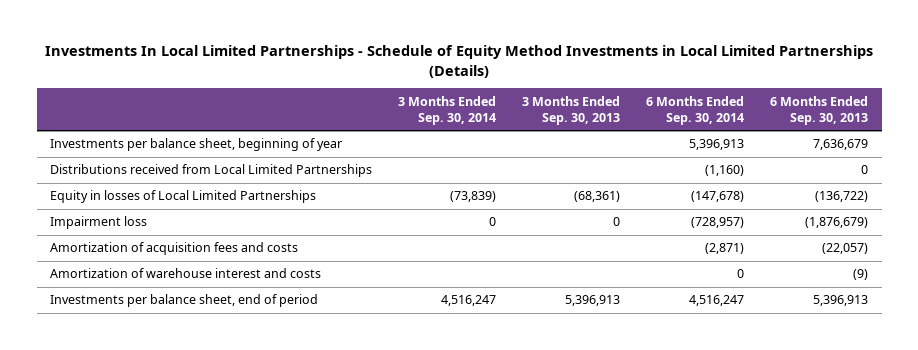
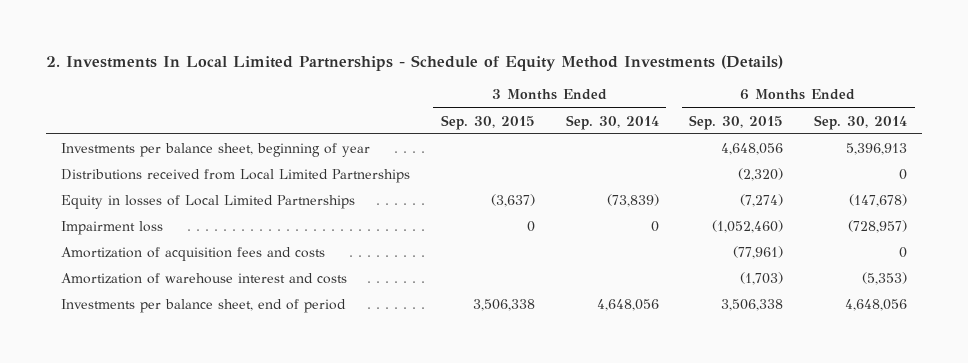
[45,45,874,78] Investments In Local Limited Partnerships - Schedule of Equity Method Investments in Local Limited Partnerships (Details) -> [45,55,783,72] 2. Investments In Local Limited Partnerships - Schedule of Equity Method Investments (Details)
[522,95,621,125] 3 Months Ended Sep. 30, 2013 -> none
[770,95,869,125] 6 Months Ended Sep. 30, 2013 -> none
none -> [440,114,535,130] Sep. 30, 2015
none -> [689,114,784,130] Sep. 30, 2015
[705,165,745,177] (1,160) -> [899,168,908,180] 0
[705,243,745,255] (2,871) -> [899,246,908,258] 0
[737,269,745,279] 0 -> [862,271,908,285] (5,353)
[441,295,497,307] 4,516,247 -> [596,298,659,311] 4,648,056
[689,295,745,307] 4,516,247 -> [845,298,908,311] 4,648,056

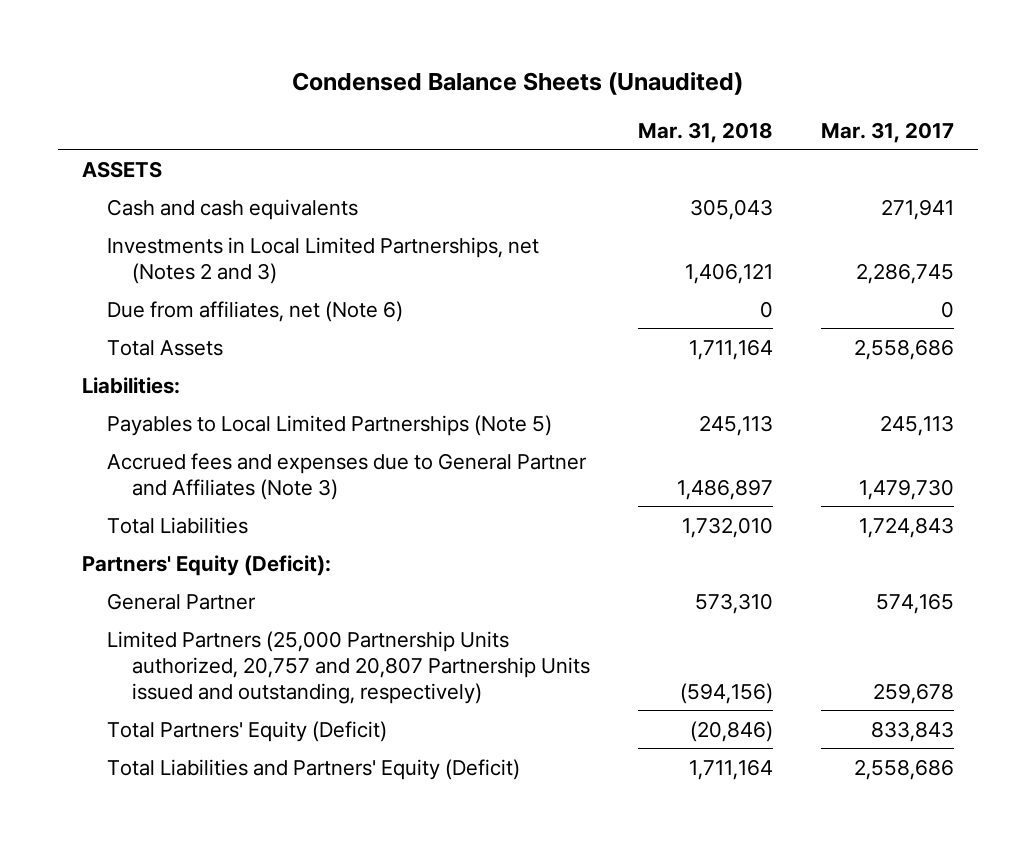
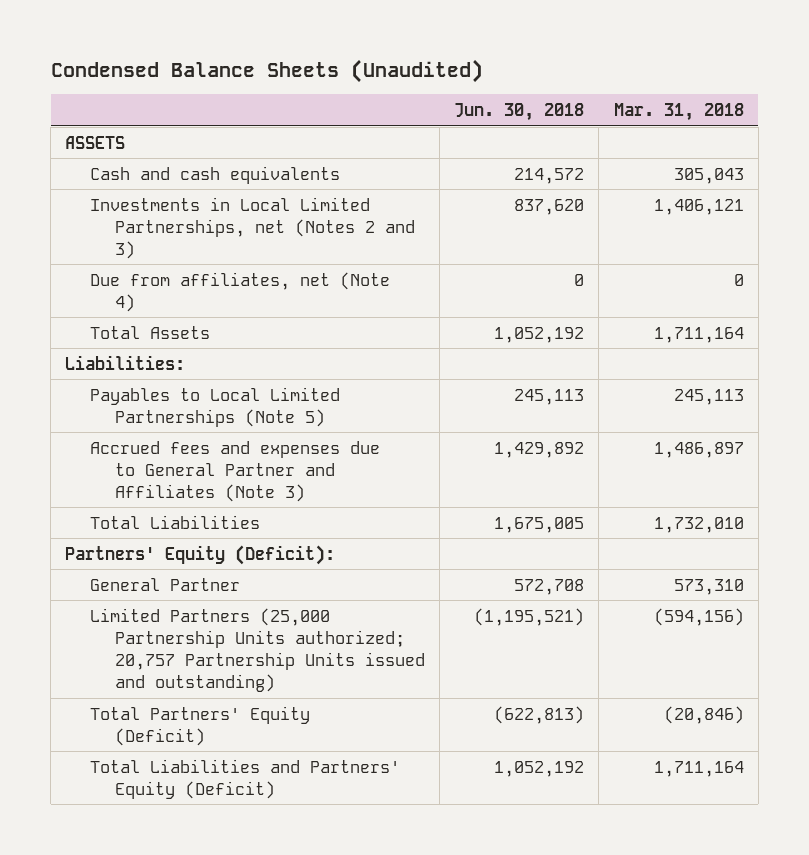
[820,121,954,143] Mar. 31, 2017 -> none
none -> [454,103,585,122] Jun. 30, 2018
[106,300,403,322] Due from affiliates, net (Note 6) -> [90,271,391,312] Due from affiliates, net (Note 4)
[106,630,590,704] Limited Partners (25,000 Partnership Units authorized, 20,757 and 20,807 Partnership Units issued and outstanding, respectively) -> [90,607,426,692] Limited Partners (25,000 Partnership Units authorized; 20,757 Partnership Units issued and outstanding)

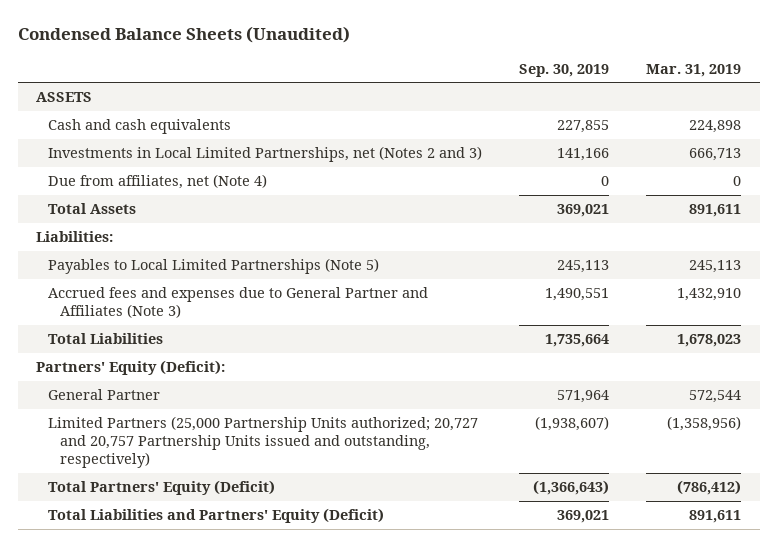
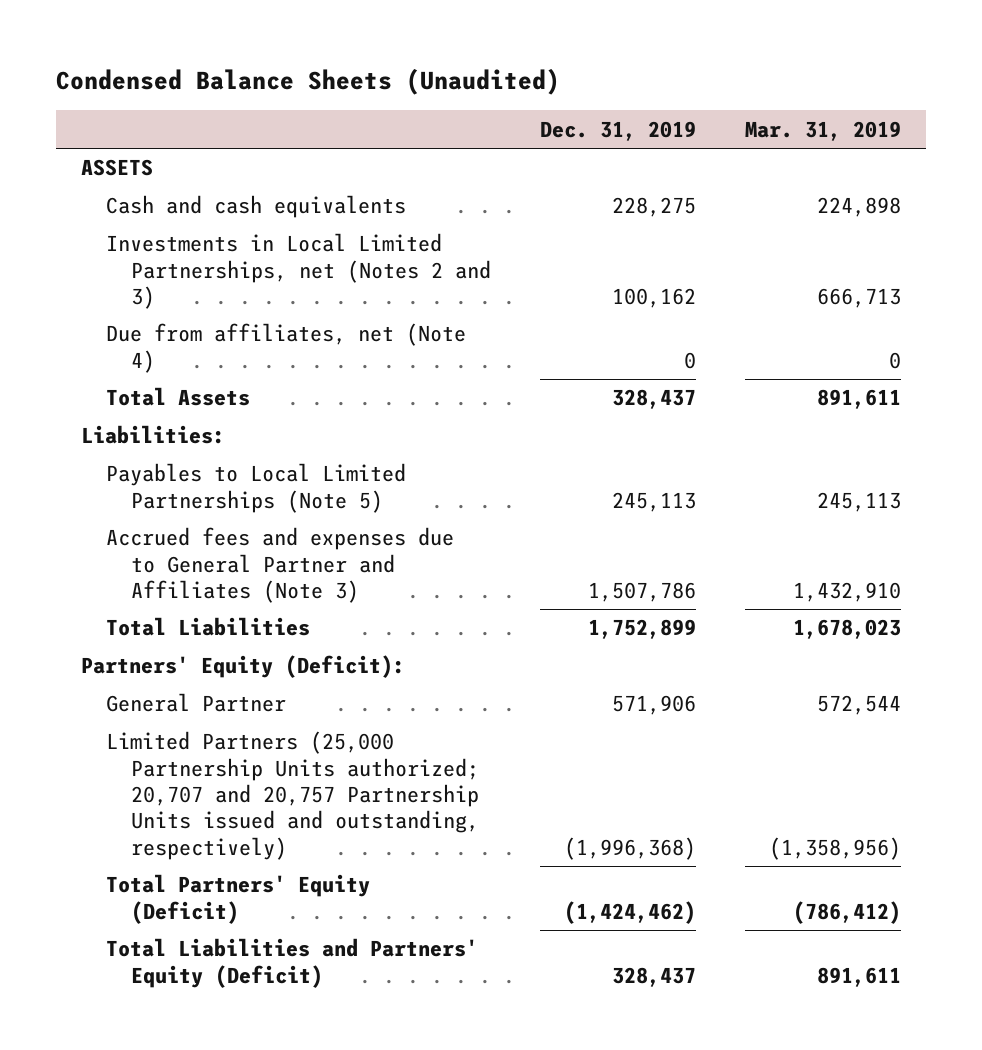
[519,63,610,77] Sep. 30, 2019 -> none
none -> [539,120,696,141] Dec. 31, 2019
[47,416,478,469] Limited Partners (25,000 Partnership Units authorized; 20,727 and 20,757 Partnership Units issued and outstanding, respectively) -> [105,731,479,860] Limited Partners (25,000 Partnership Units authorized; 20,707 and 20,757 Partnership Units issued and outstanding, respectively)

